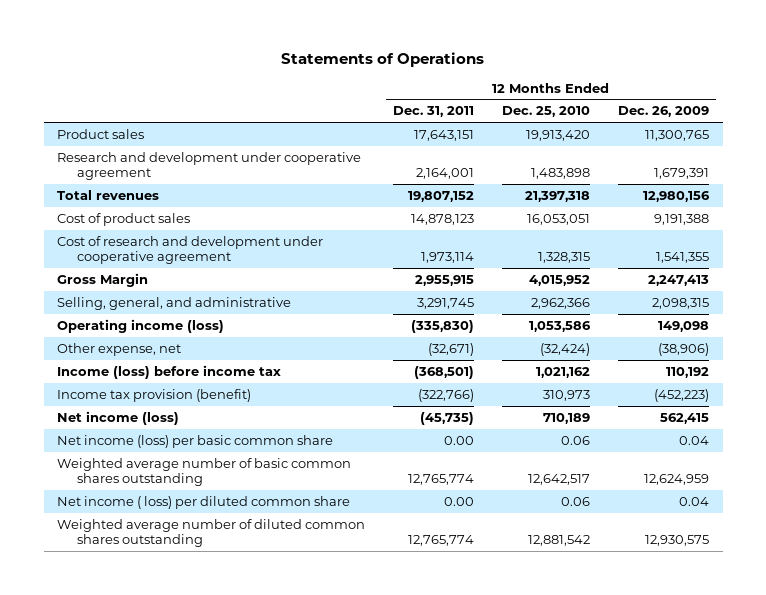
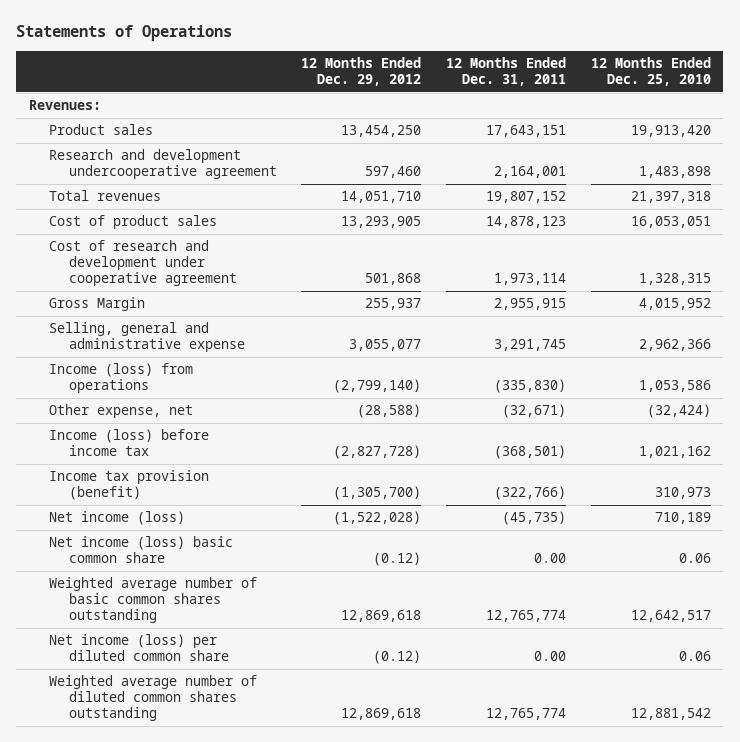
[617,106,709,118] Dec. 26, 2009 -> none
none -> [301,57,422,87] 12 Months Ended Dec. 29, 2012
none -> [28,100,101,111] Revenues:
[57,151,362,181] Research and development under cooperative agreement -> [48,149,277,180] Research and development undercooperative agreement
[57,296,292,310] Selling, general, and administrative -> [48,322,245,353] Selling, general and administrative expense
[57,318,225,333] Operating income (loss) -> [48,363,193,394] Income (loss) from operations
[57,434,334,448] Net income (loss) per basic common share -> [48,536,233,564] Net income (loss) basic common share
[57,495,351,509] Net income ( loss) per diluted common share -> [48,634,229,662] Net income (loss) per diluted common share

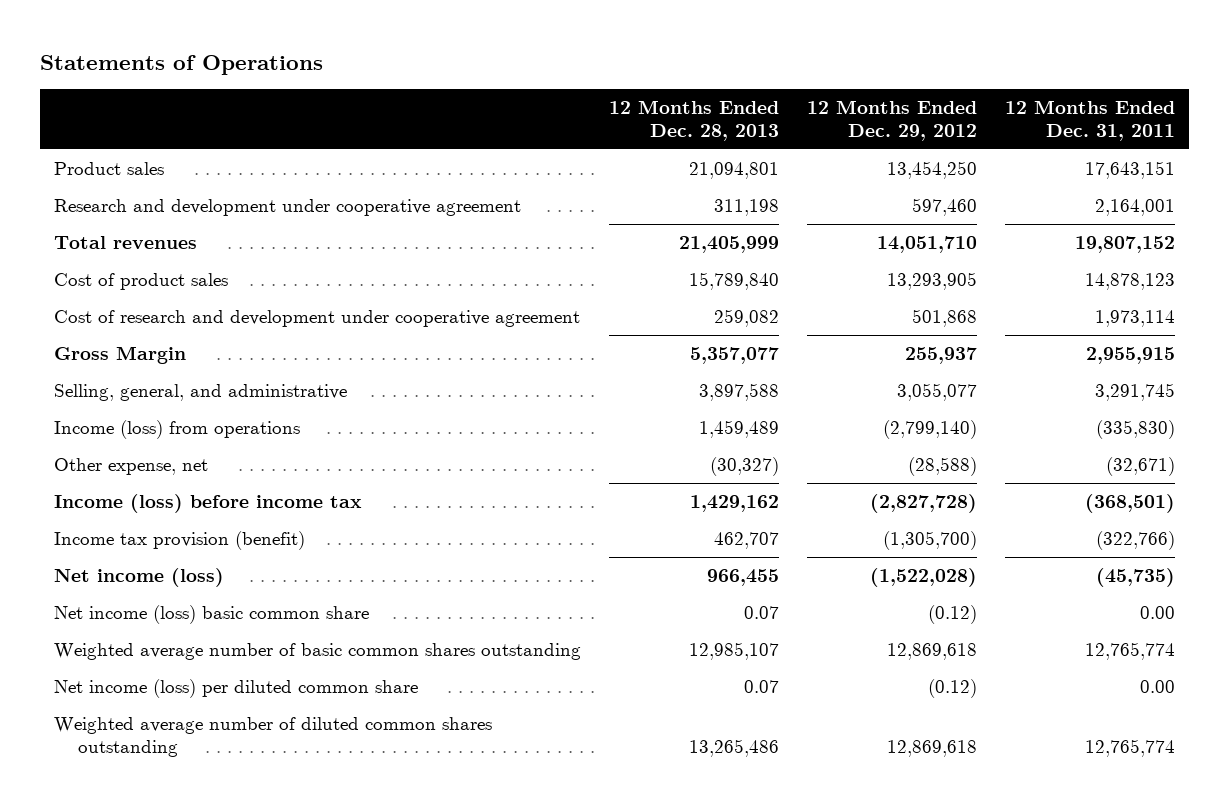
[590,57,711,87] 12 Months Ended Dec. 25, 2010 -> none
none -> [609,99,780,141] 12 Months Ended Dec. 28, 2013
[28,100,101,111] Revenues: -> none
[48,149,277,180] Research and development undercooperative agreement -> [54,199,522,217] Research and development under cooperative agreement
[48,322,245,353] Selling, general and administrative expense -> [54,384,348,402] Selling, general, and administrative

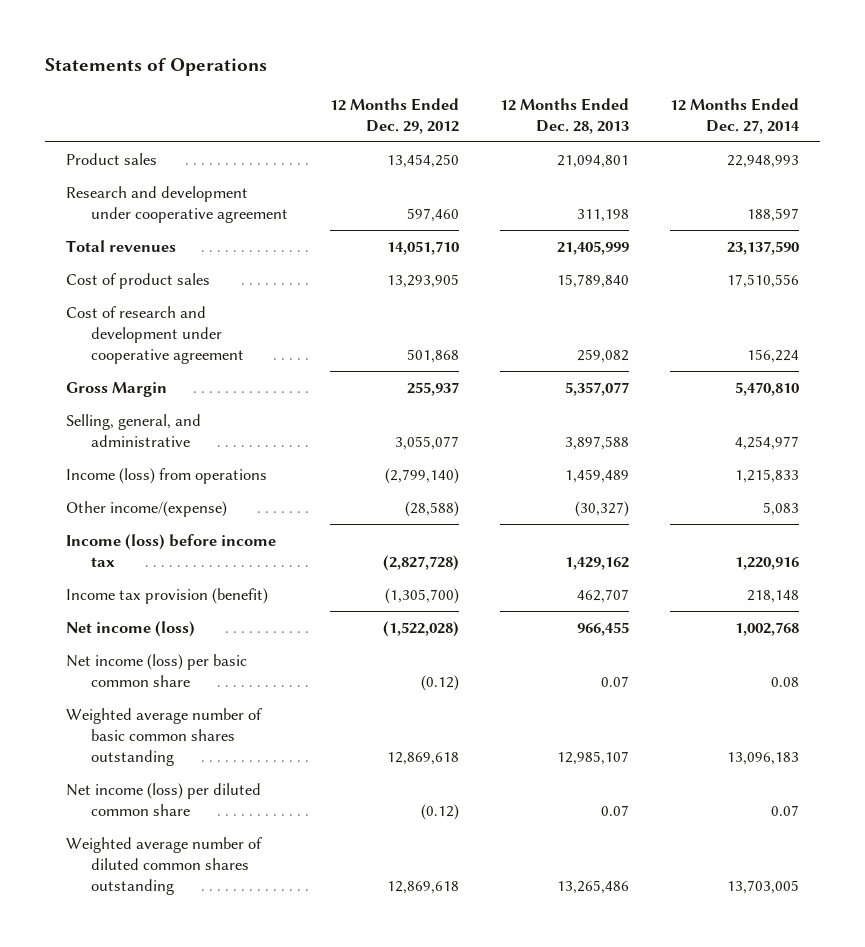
[1004,99,1175,141] 12 Months Ended Dec. 31, 2011 -> none
none -> [670,97,801,134] 12 Months Ended Dec. 27, 2014
[54,458,209,476] Other expense, net -> [65,500,227,517] Other income/(expense)
[54,605,370,625] Net income (loss) basic common share -> [65,653,247,688] Net income (loss) per basic common share

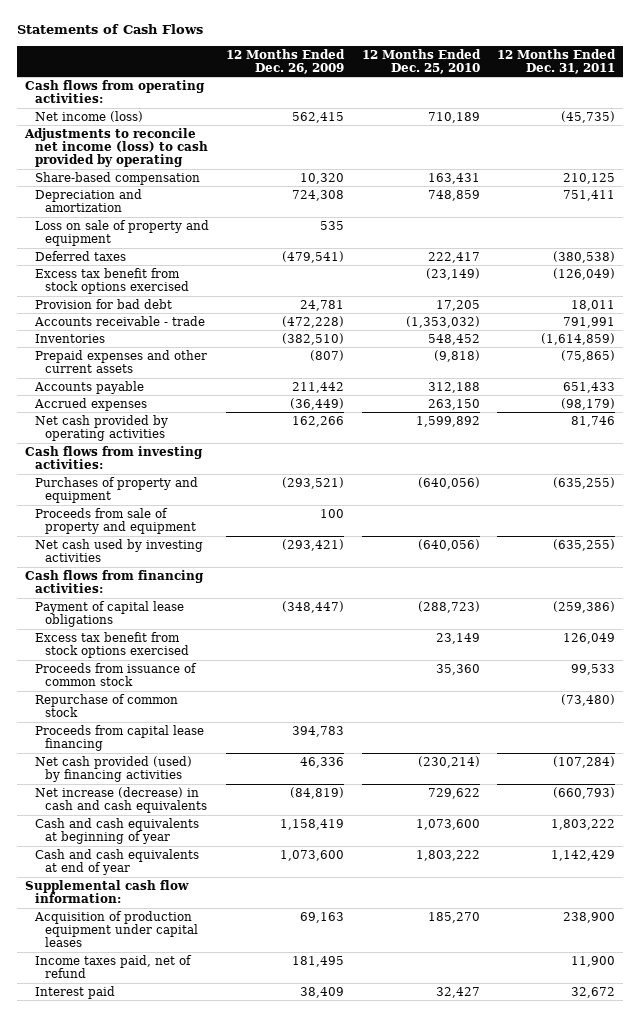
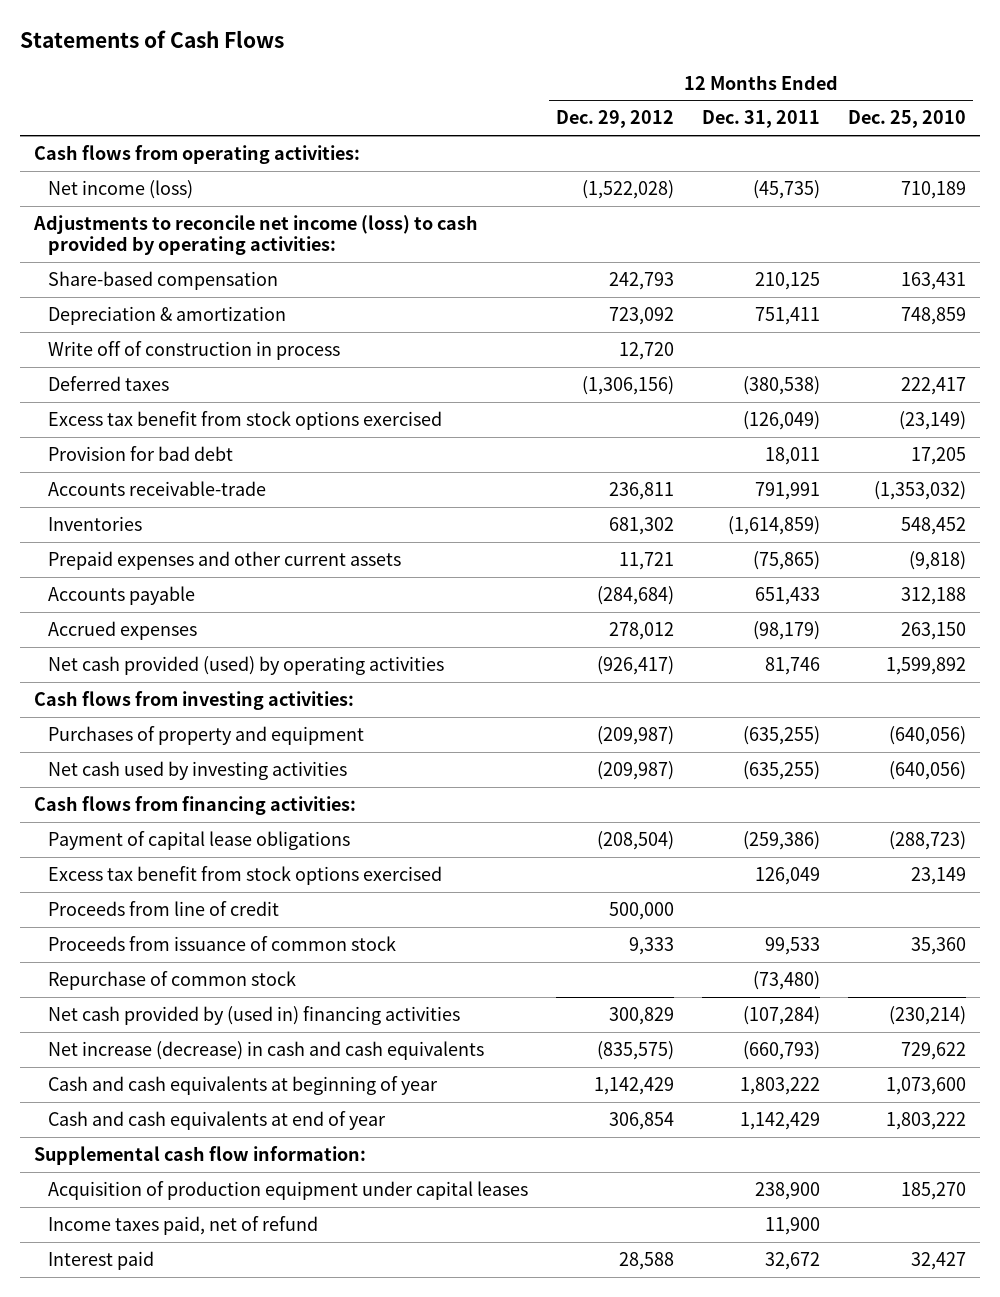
[226,48,346,75] 12 Months Ended Dec. 26, 2009 -> none
none -> [555,110,674,129] Dec. 29, 2012
[24,127,209,168] Adjustments to reconcile net income (loss) to cash provided by operating -> [32,214,478,256] Adjustments to reconcile net income (loss) to cash provided by operating activities:
[35,219,210,247] Loss on sale of property and equipment -> none
[35,188,143,213] Depreciation and amortization -> [47,305,286,325] Depreciation & amortization
none -> [47,340,340,360] Write off of construction in process
[34,315,206,326] Accounts receivable - trade -> [47,480,266,496] Accounts receivable-trade
[35,414,169,442] Net cash provided by operating activities -> [47,655,444,675] Net cash provided (used) by operating activities
[35,507,197,535] Proceeds from sale of property and equipment -> none
none -> [47,900,279,916] Proceeds from line of credit
[35,724,205,752] Proceeds from capital lease financing -> none
[35,755,193,783] Net cash provided (used) by financing activities -> [47,1005,460,1025] Net cash provided by (used in) financing activities

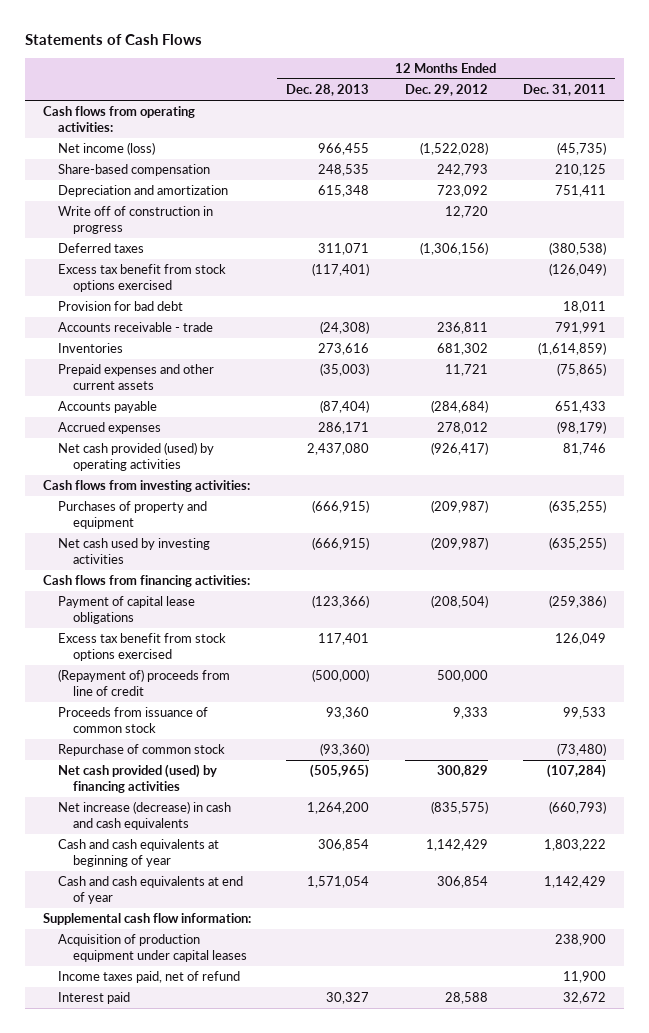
[848,110,967,129] Dec. 25, 2010 -> none
none -> [286,83,370,96] Dec. 28, 2013
[32,214,478,256] Adjustments to reconcile net income (loss) to cash provided by operating activities: -> none
[47,305,286,325] Depreciation & amortization -> [57,185,228,198] Depreciation and amortization
[47,340,340,360] Write off of construction in process -> [57,206,213,234] Write off of construction in progress
[47,480,266,496] Accounts receivable-trade -> [57,322,213,333] Accounts receivable - trade
[47,900,279,916] Proceeds from line of credit -> [57,669,230,696] (Repayment of) proceeds from line of credit
[47,1005,460,1025] Net cash provided by (used in) financing activities -> [57,764,217,793] Net cash provided (used) by financing activities

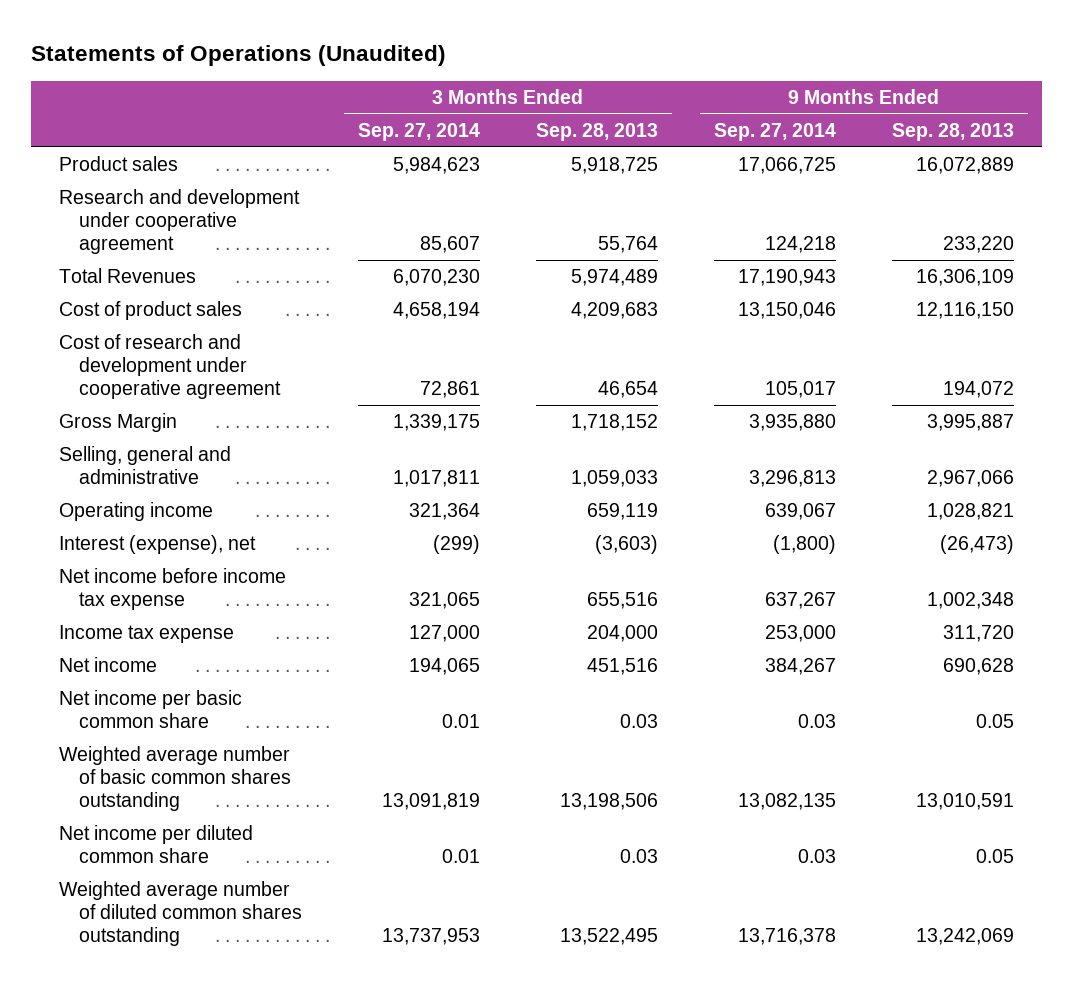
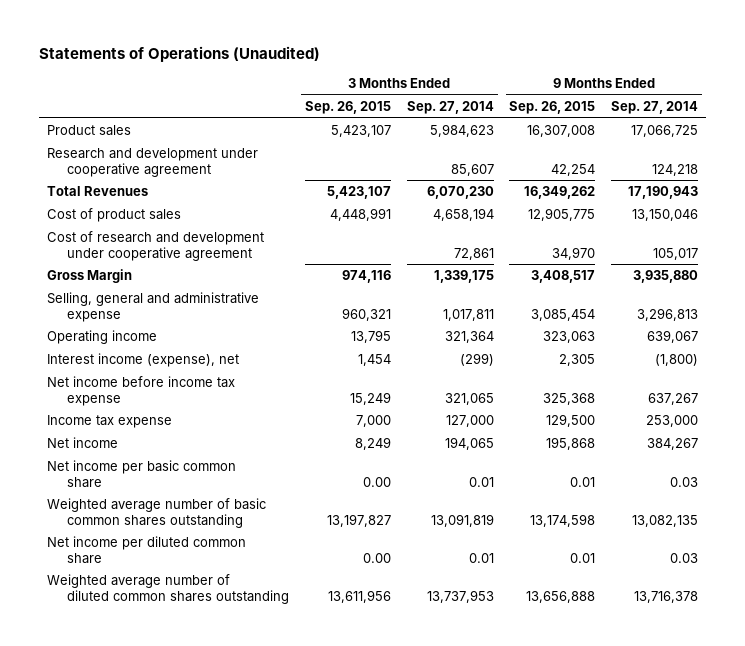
[536,122,659,141] Sep. 28, 2013 -> none
[892,122,1015,141] Sep. 28, 2013 -> none
none -> [305,101,392,115] Sep. 26, 2015
none -> [509,101,596,115] Sep. 26, 2015
[59,446,232,485] Selling, general and administrative -> [46,292,259,322] Selling, general and administrative expense
[59,535,257,555] Interest (expense), net -> [46,353,239,368] Interest income (expense), net

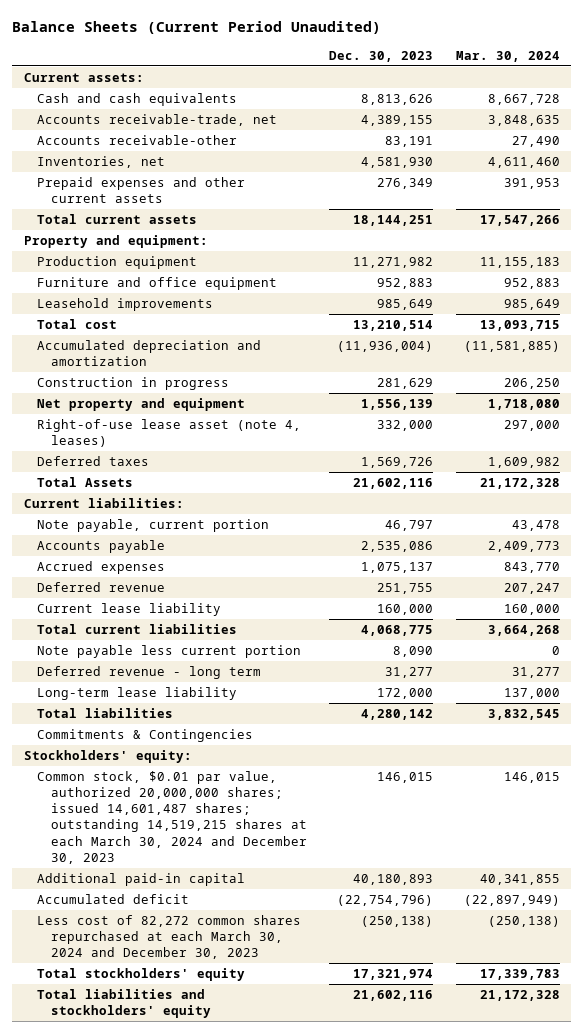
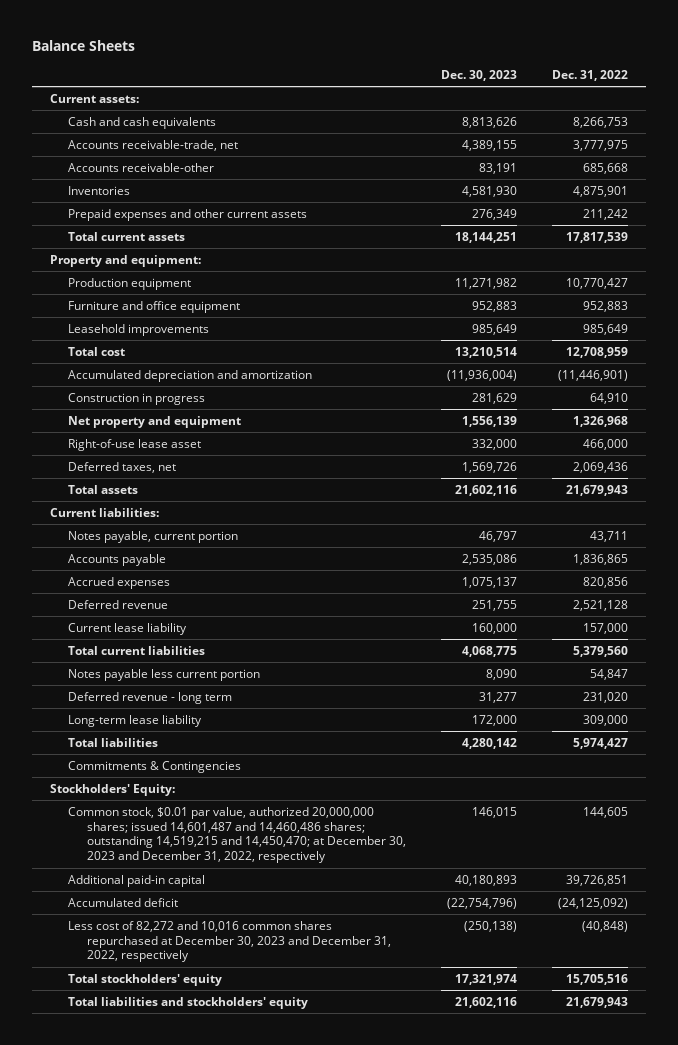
[12,21,382,35] Balance Sheets (Current Period Unaudited) -> [32,40,136,52] Balance Sheets
[456,50,561,62] Mar. 30, 2024 -> none
none -> [552,70,629,82] Dec. 31, 2022
[37,156,166,169] Inventories, net -> [68,185,131,195] Inventories
[37,419,302,448] Right-of-use lease asset (note 4, leases) -> [68,438,202,451] Right-of-use lease asset
[37,456,150,467] Deferred taxes -> [68,461,177,473] Deferred taxes, net
[37,477,134,488] Total Assets -> [68,484,139,494] Total assets
[37,519,270,533] Note payable, current portion -> [68,530,239,543] Notes payable, current portion
[37,645,302,659] Note payable less current portion -> [68,668,261,681] Notes payable less current portion
[23,750,192,764] Stockholders' equity: -> [50,783,176,796] Stockholders' Equity:
[37,771,307,864] Common stock, $0.01 par value, authorized 20,000,000 shares; issued 14,601,487 shares; outstanding 14,519,215 shares at each March 30, 2024 and December 30, 2023 -> [68,806,406,864] Common stock, $0.01 par value, authorized 20,000,000 shares; issued 14,601,487 and 14,460,486 shares; outstanding 14,519,215 and 14,450,470; at December 30, 2023 and December 31, 2022, respectively
[37,915,302,960] Less cost of 82,272 common shares repurchased at each March 30, 2024 and December 30, 2023 -> [68,920,391,963] Less cost of 82,272 and 10,016 common shares repurchased at December 30, 2023 and December 31, 2022, respectively

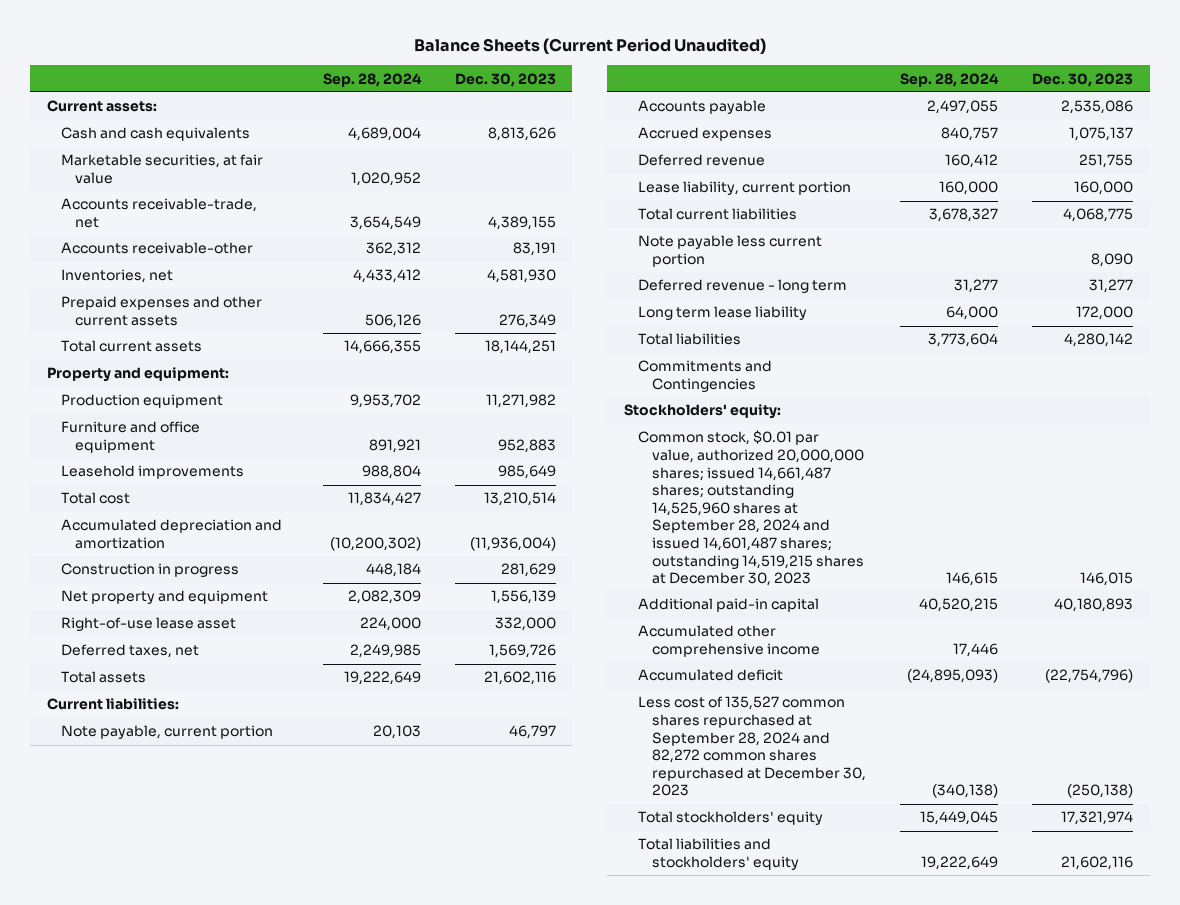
[32,40,136,52] Balance Sheets -> [413,38,766,55] Balance Sheets (Current Period Unaudited)
[552,70,629,82] Dec. 31, 2022 -> none
none -> [322,72,422,87] Sep. 28, 2024
none -> [60,154,263,184] Marketable securities, at fair value
[68,185,131,195] Inventories -> [60,269,173,284] Inventories, net
[68,530,239,543] Notes payable, current portion -> [60,725,273,740] Note payable, current portion
[68,622,188,635] Current lease liability -> [638,181,852,196] Lease liability, current portion
[68,668,261,681] Notes payable less current portion -> [638,235,823,267] Note payable less current portion
[68,714,203,727] Long-term lease liability -> [638,306,808,321] Long term lease liability
[68,760,242,773] Commitments & Contingencies -> [638,360,773,392] Commitments and Contingencies
[50,783,176,796] Stockholders' Equity: -> [624,404,782,420] Stockholders' equity:
[68,806,406,864] Common stock, $0.01 par value, authorized 20,000,000 shares; issued 14,601,487 and 14,460,486 shares; outstanding 14,519,215 and 14,450,470; at December 30, 2023 and December 31, 2022, respectively -> [638,430,865,587] Common stock, $0.01 par value, authorized 20,000,000 shares; issued 14,661,487 shares; outstanding 14,525,960 shares at September 28, 2024 and issued 14,601,487 shares; outstanding 14,519,215 shares at December 30, 2023
none -> [638,625,821,657] Accumulated other comprehensive income
[68,920,391,963] Less cost of 82,272 and 10,016 common shares repurchased at December 30, 2023 and December 31, 2022, respectively -> [638,696,867,797] Less cost of 135,527 common shares repurchased at September 28, 2024 and 82,272 common shares repurchased at December 30, 2023

